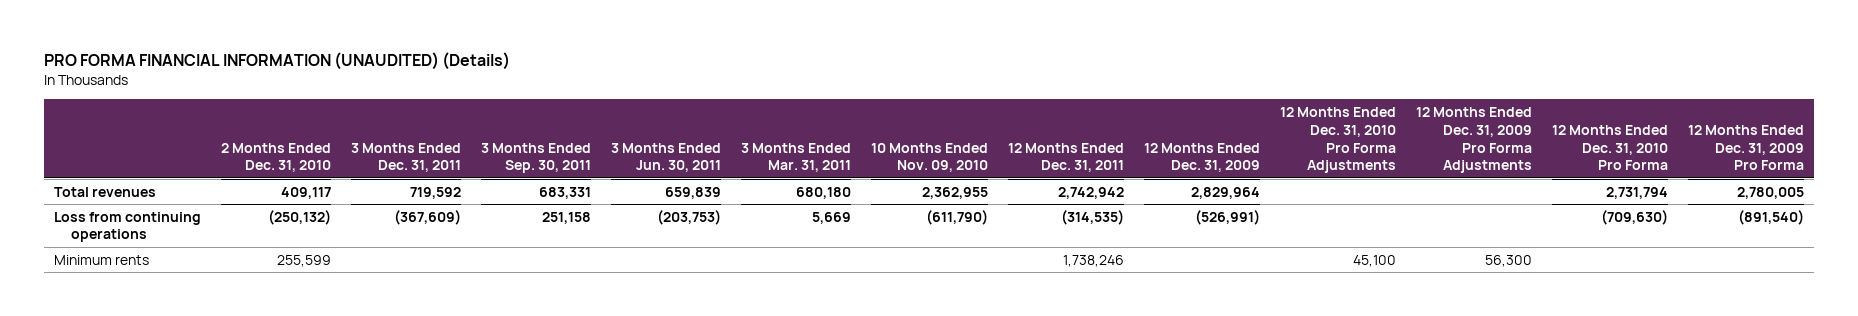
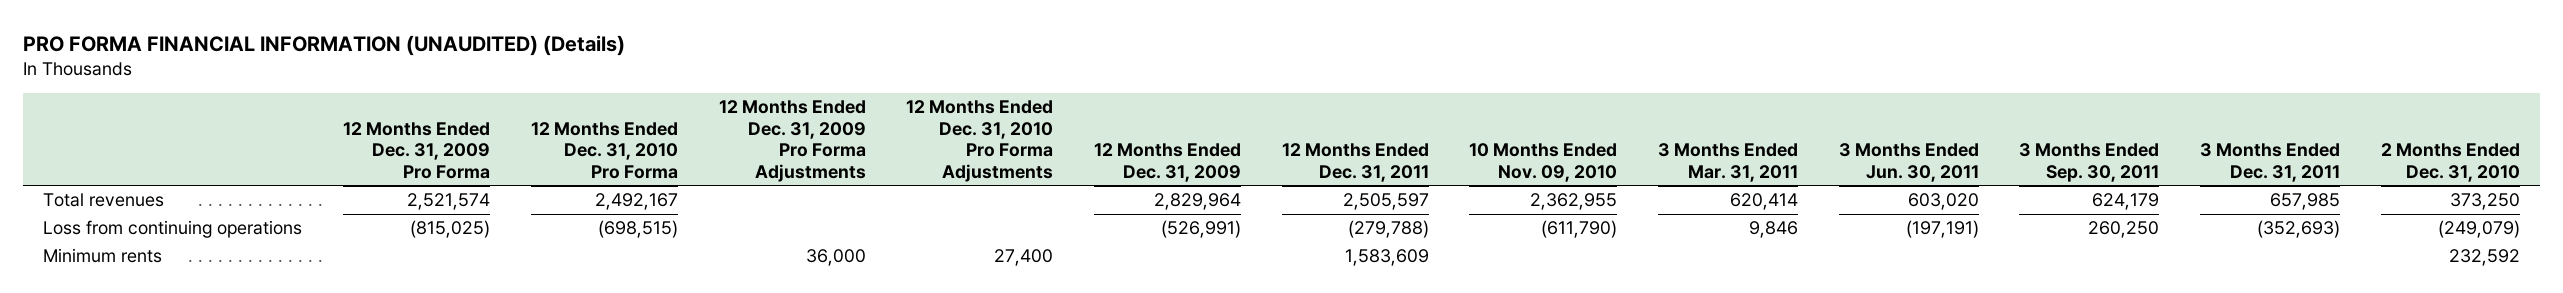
[281,186,332,199] 409,117 -> [2449,193,2520,211] 373,250
[410,186,462,199] 719,592 -> [2270,193,2341,211] 657,985
[539,186,592,199] 683,331 -> [2092,193,2160,211] 624,179
[665,186,722,199] 659,839 -> [1907,193,1979,211] 603,020
[796,186,852,199] 680,180 -> [1729,193,1798,211] 620,414
[1058,186,1125,199] 2,742,942 -> [1342,193,1429,211] 2,505,597
[1606,186,1669,199] 2,731,794 -> [594,193,678,211] 2,492,167
[1737,186,1805,199] 2,780,005 -> [407,193,491,211] 2,521,574
[268,209,332,225] (250,132) -> [2437,220,2520,239] (249,079)
[394,209,462,225] (367,609) -> [2257,220,2341,239] (352,693)
[542,211,592,224] 251,158 -> [2088,221,2160,239] 260,250
[657,209,722,225] (203,753) -> [1905,220,1979,239] (197,191)
[812,211,852,224] 5,669 -> [1748,221,1798,239] 9,846
[1061,209,1125,225] (314,535) -> [1347,220,1429,239] (279,788)
[1601,209,1669,225] (709,630) -> [597,220,678,239] (698,515)
[1738,209,1805,225] (891,540) -> [410,220,491,239] (815,025)
[277,254,332,267] 255,599 -> [2448,249,2520,267] 232,592
[1063,254,1125,267] 1,738,246 -> [1344,249,1429,267] 1,583,609
[1353,254,1397,267] 45,100 -> [994,249,1054,267] 27,400
[1485,254,1533,267] 56,300 -> [805,249,866,267] 36,000

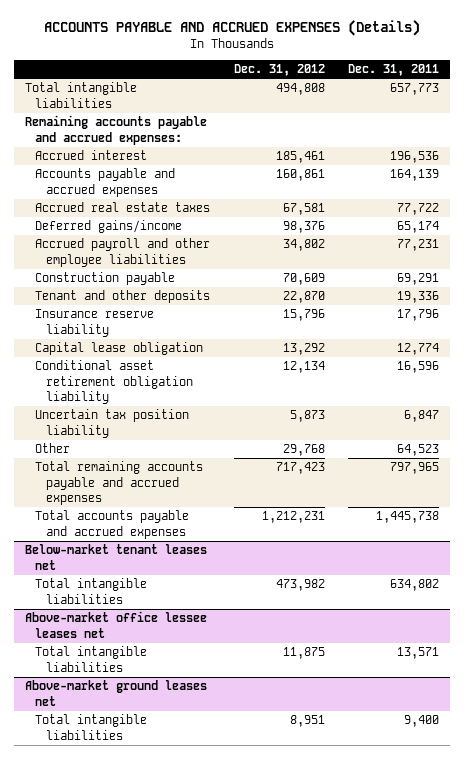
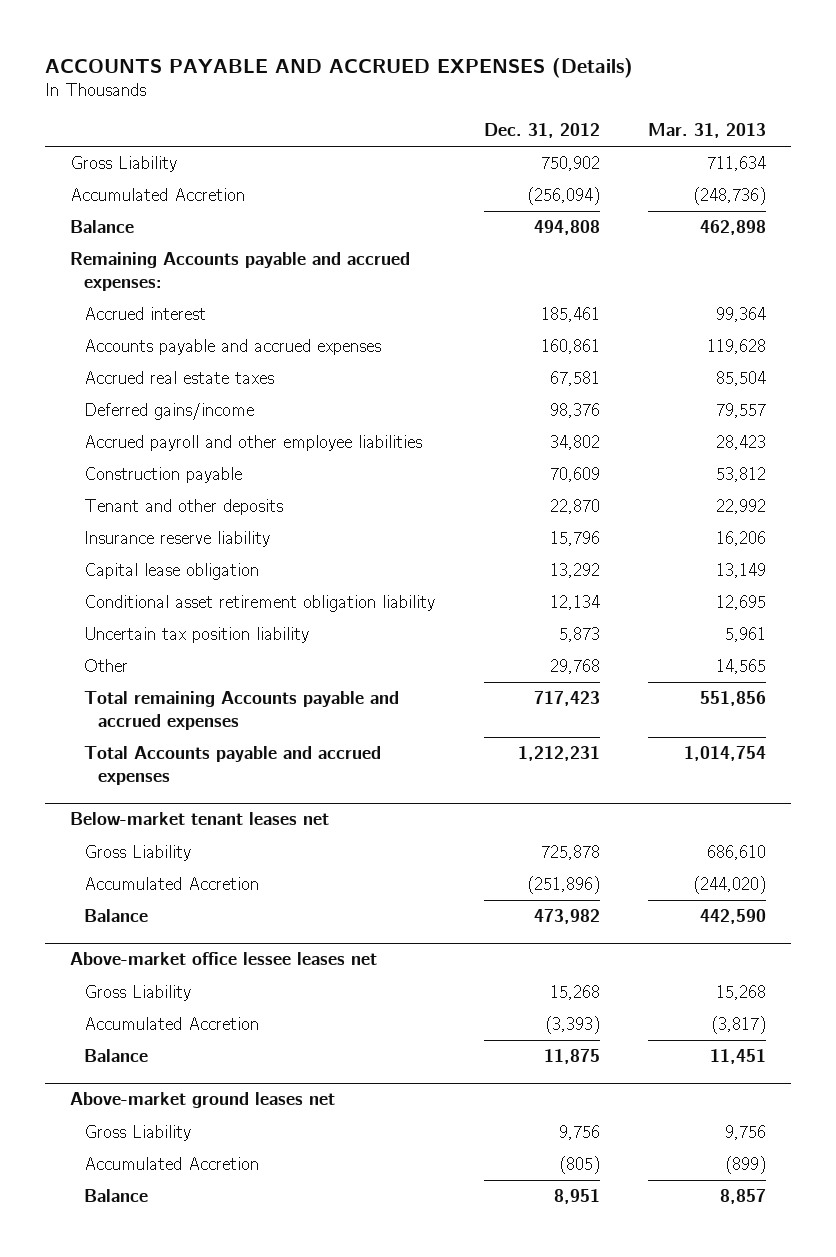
[347,64,439,77] Dec. 31, 2011 -> none
none -> [648,123,767,139] Mar. 31, 2013
none -> [69,156,177,173] Gross Liability
none -> [69,188,245,202] Accumulated Accretion
[25,82,138,108] Total intangible liabilities -> [69,220,134,234] Balance
[25,115,208,145] Remaining accounts payable and accrued expenses: -> [69,252,410,291] Remaining Accounts payable and accrued expenses:
[35,461,204,506] Total remaining accounts payable and accrued expenses -> [83,691,399,730] Total remaining Accounts payable and accrued expenses
[35,510,190,539] Total accounts payable and accrued expenses -> [83,746,381,785] Total Accounts payable and accrued expenses
none -> [83,845,191,862] Gross Liability
none -> [83,877,259,891] Accumulated Accretion
[35,578,148,604] Total intangible liabilities -> [83,909,148,923] Balance
none -> [83,985,191,1002] Gross Liability
none -> [83,1017,259,1031] Accumulated Accretion
[35,646,148,672] Total intangible liabilities -> [83,1049,148,1063] Balance
none -> [83,1125,191,1142] Gross Liability
none -> [83,1157,259,1171] Accumulated Accretion
[35,714,148,740] Total intangible liabilities -> [83,1189,148,1203] Balance

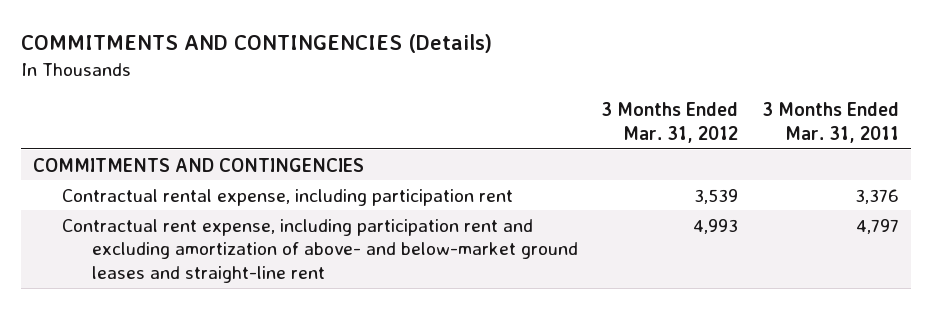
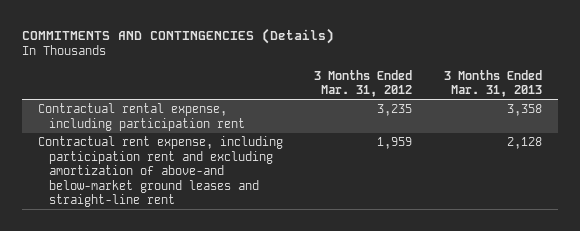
[761,102,899,144] 3 Months Ended Mar. 31, 2011 -> none
none -> [443,69,542,98] 3 Months Ended Mar. 31, 2013
[33,157,365,172] COMMITMENTS AND CONTINGENCIES -> none
[694,188,739,204] 3,539 -> [377,104,413,117] 3,235
[62,218,578,284] Contractual rent expense, including participation rent and excluding amortization of above- and below-market ground leases and straight-line rent -> [37,136,283,208] Contractual rent expense, including participation rent and excluding amortization of above-and below-market ground leases and straight-line rent
[693,218,739,234] 4,993 -> [377,137,413,150] 1,959

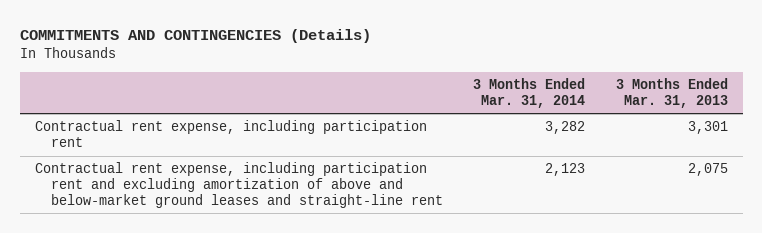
[314,69,413,98] 3 Months Ended Mar. 31, 2012 -> none
none -> [473,77,586,108] 3 Months Ended Mar. 31, 2014
[37,103,246,131] Contractual rental expense, including participation rent -> [34,120,427,147] Contractual rent expense, including participation rent
[506,104,542,117] 3,358 -> [687,121,728,135] 3,301
[37,136,283,208] Contractual rent expense, including participation rent and excluding amortization of above-and below-market ground leases and straight-line rent -> [34,162,444,208] Contractual rent expense, including participation rent and excluding amortization of above and below-market ground leases and straight-line rent
[506,137,542,150] 2,128 -> [687,163,728,177] 2,075

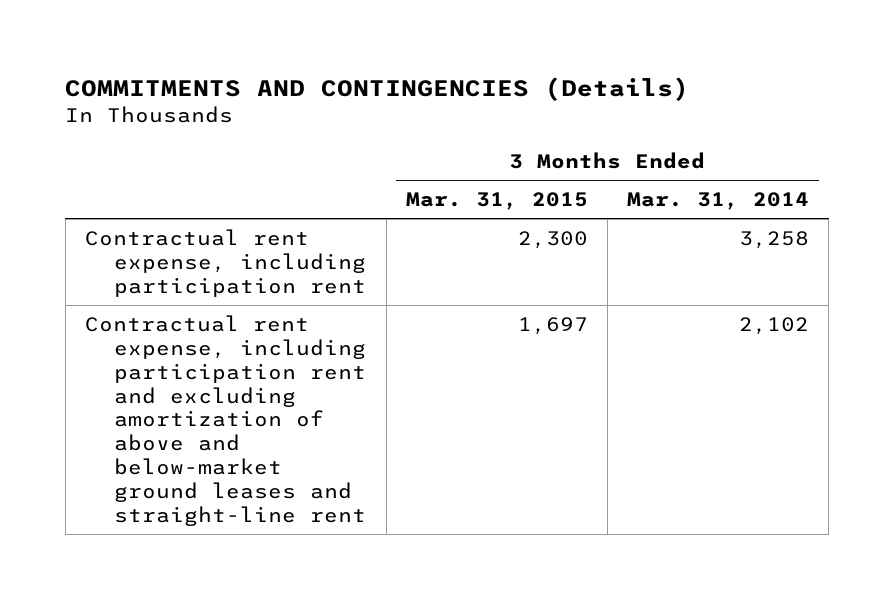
[615,77,728,108] 3 Months Ended Mar. 31, 2013 -> none
none -> [405,192,588,211] Mar. 31, 2015
[545,121,586,135] 3,282 -> [738,230,809,249] 3,258
[545,163,586,177] 2,123 -> [738,316,809,335] 2,102

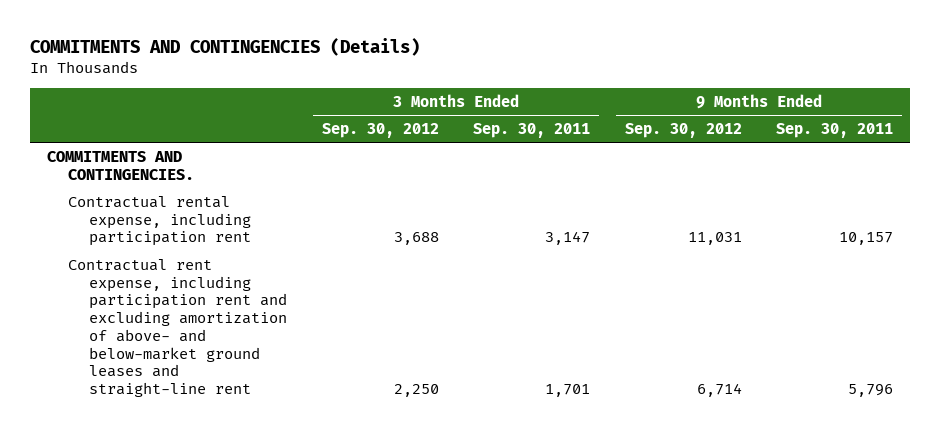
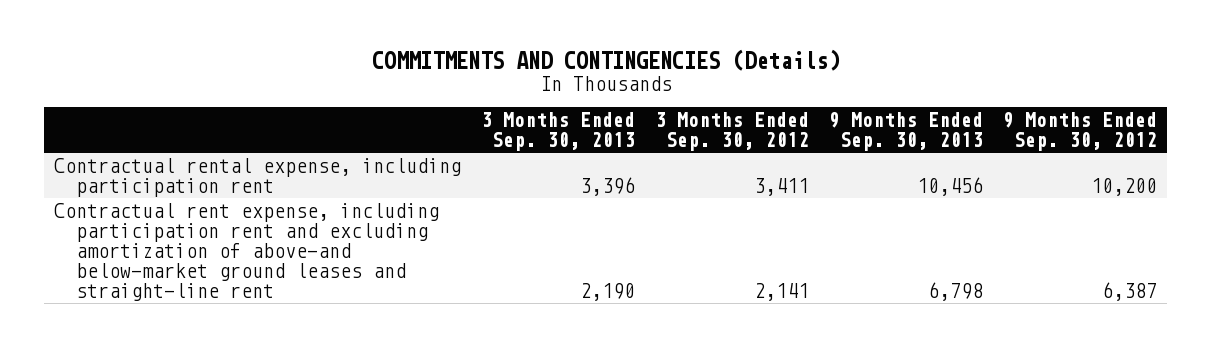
[473,122,591,138] Sep. 30, 2011 -> none
[776,122,894,138] Sep. 30, 2011 -> none
none -> [480,112,635,152] 3 Months Ended Sep. 30, 2013
none -> [829,112,984,152] 9 Months Ended Sep. 30, 2013
[46,150,195,180] COMMITMENTS AND CONTINGENCIES. -> none
[393,232,439,246] 3,688 -> [754,178,810,197] 3,411
[687,232,742,246] 11,031 -> [1091,178,1158,197] 10,200
[68,258,288,398] Contractual rent expense, including participation rent and excluding amortization of above- and below-market ground leases and straight-line rent -> [53,203,439,301] Contractual rent expense, including participation rent and excluding amortization of above-and below-market ground leases and straight-line rent
[393,384,439,398] 2,250 -> [754,282,810,301] 2,141
[696,383,742,398] 6,714 -> [1102,281,1158,301] 6,387

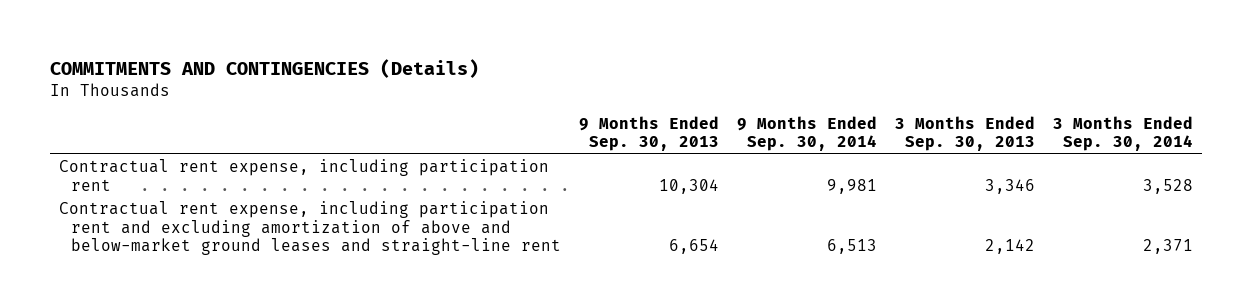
[655,112,810,152] 3 Months Ended Sep. 30, 2012 -> none
[1003,112,1158,152] 9 Months Ended Sep. 30, 2012 -> none
none -> [736,116,877,152] 9 Months Ended Sep. 30, 2014
none -> [1052,116,1193,152] 3 Months Ended Sep. 30, 2014
[53,158,461,198] Contractual rental expense, including participation rent -> [59,159,550,191] Contractual rent expense, including participation rent
[579,177,635,197] 3,396 -> [984,178,1035,194] 3,346
[917,177,984,197] 10,456 -> [658,178,719,194] 10,304
[53,203,439,301] Contractual rent expense, including participation rent and excluding amortization of above-and below-market ground leases and straight-line rent -> [59,201,561,255] Contractual rent expense, including participation rent and excluding amortization of above and below-market ground leases and straight-line rent
[579,282,635,301] 2,190 -> [984,238,1035,254] 2,142
[928,281,984,301] 6,798 -> [668,238,719,254] 6,654

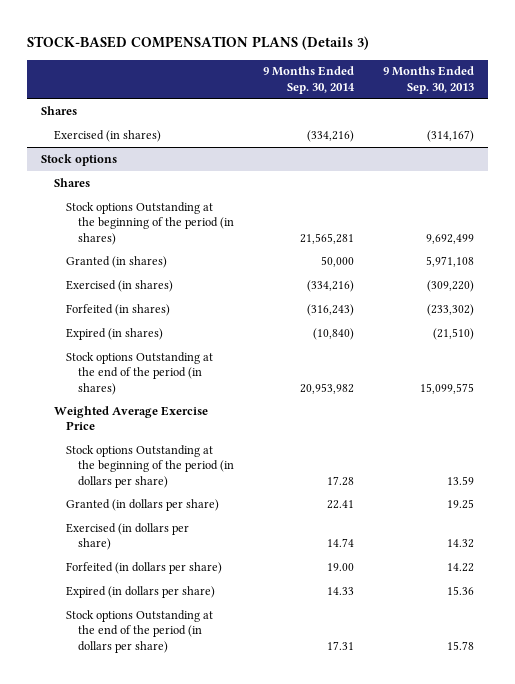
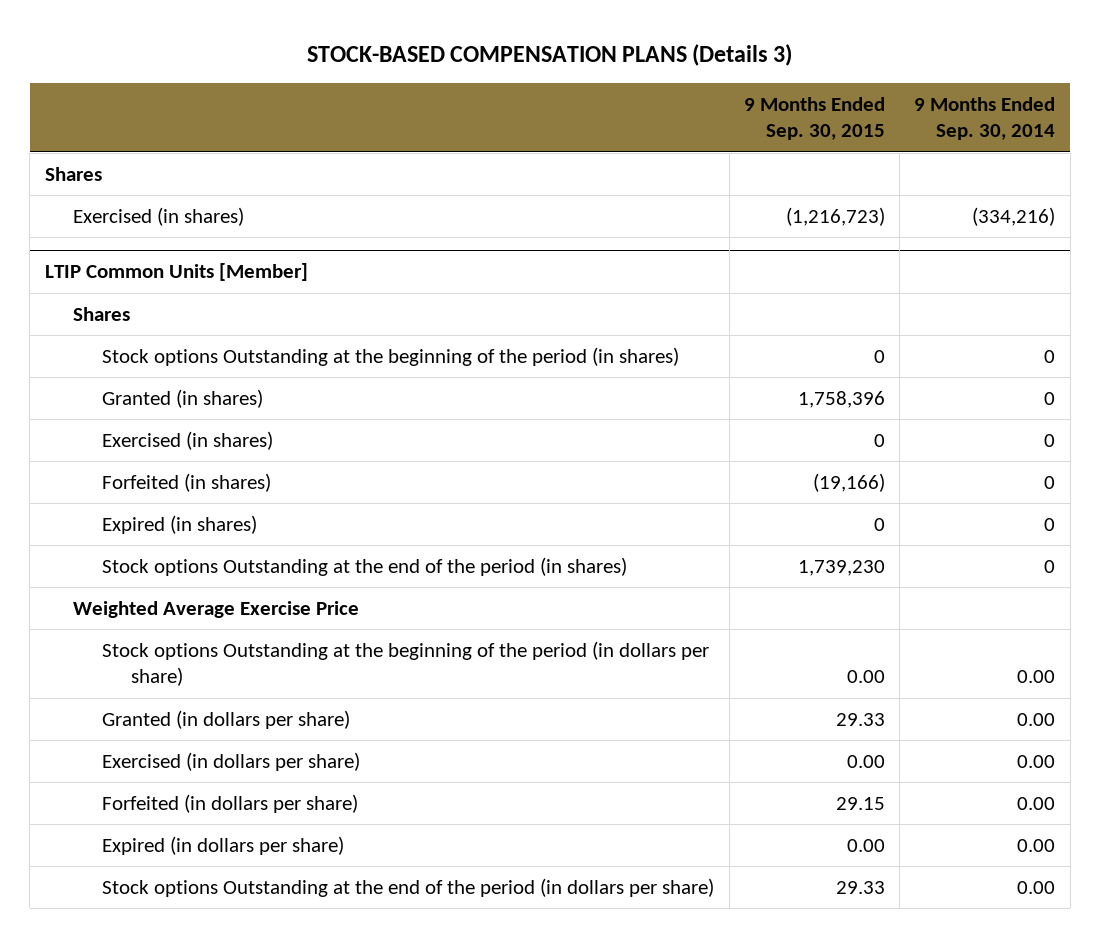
[382,66,474,94] 9 Months Ended Sep. 30, 2013 -> none
none -> [743,96,885,141] 9 Months Ended Sep. 30, 2015
[41,153,118,166] Stock options -> none
none -> [44,263,308,282] LTIP Common Units [Member]
[300,232,355,244] 21,565,281 -> [1044,349,1056,363] 0
[321,255,355,267] 50,000 -> [1044,391,1056,405] 0
[307,279,355,292] (334,216) -> [1044,433,1056,447] 0
[307,303,355,316] (316,243) -> [1044,475,1056,489] 0
[313,327,355,340] (10,840) -> [1044,517,1056,531] 0
[300,382,355,394] 20,953,982 -> [1044,559,1056,573] 0
[327,475,355,486] 17.28 -> [1017,670,1056,684] 0.00
[327,499,355,509] 22.41 -> [1017,712,1056,726] 0.00
[327,538,355,548] 14.74 -> [1017,754,1056,768] 0.00
[327,562,355,571] 19.00 -> [1017,796,1056,810] 0.00
[327,586,355,595] 14.33 -> [1017,838,1056,852] 0.00
[327,640,355,650] 17.31 -> [1017,880,1056,894] 0.00

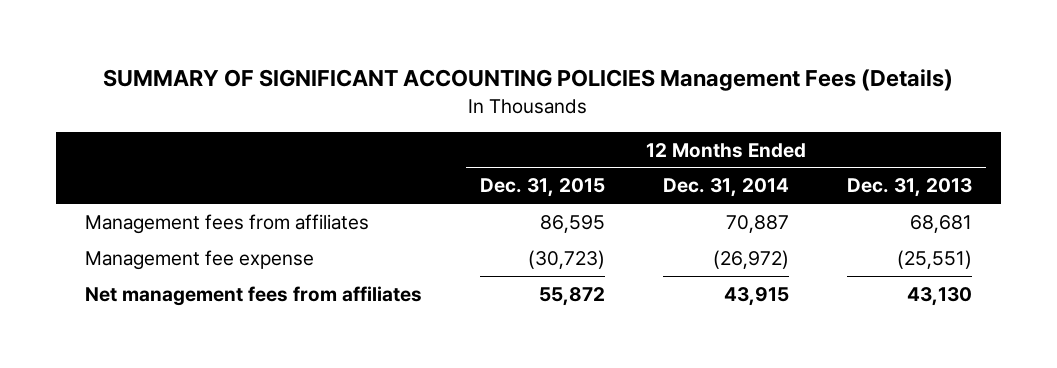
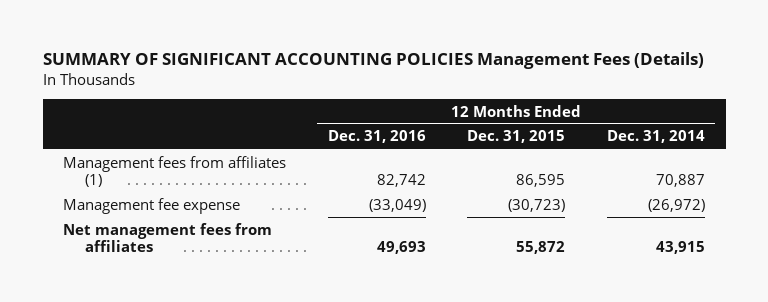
[846,178,972,198] Dec. 31, 2013 -> none
none -> [327,130,426,144] Dec. 31, 2016
[85,213,370,234] Management fees from affiliates -> [63,155,287,188] Management fees from affiliates (1)

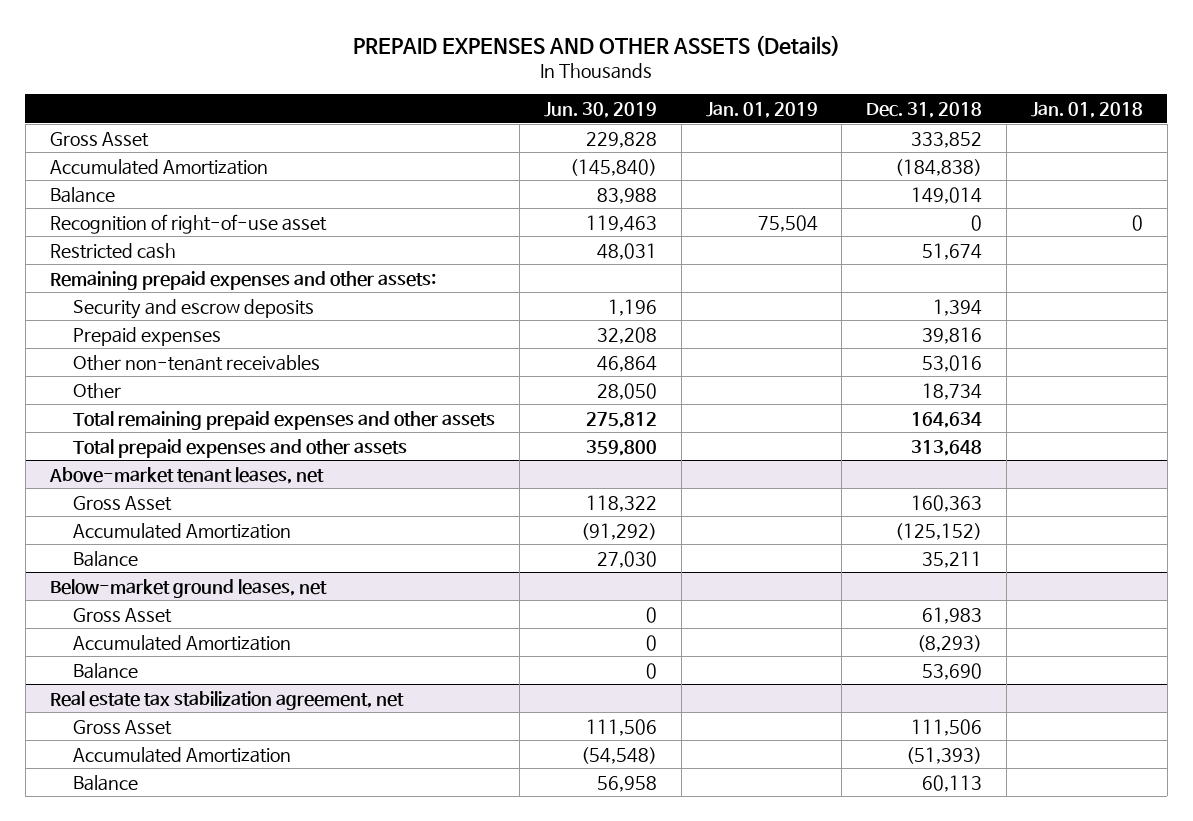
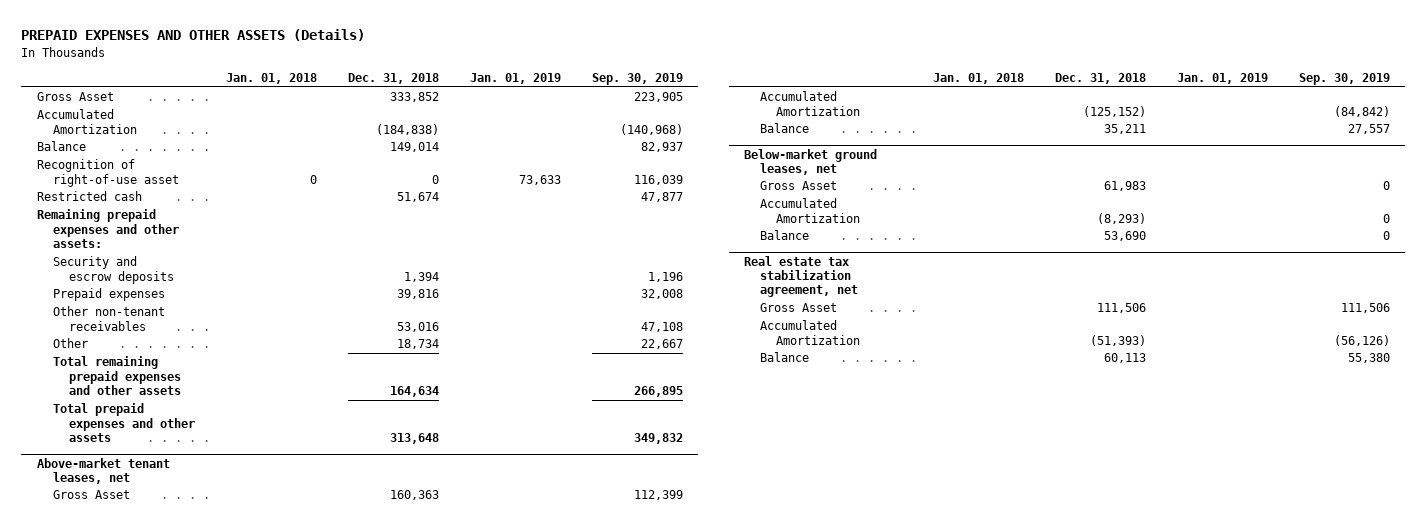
[543,101,657,118] Jun. 30, 2019 -> none
none -> [591,73,683,86] Sep. 30, 2019
[757,214,818,232] 75,504 -> [518,174,561,185] 73,633

